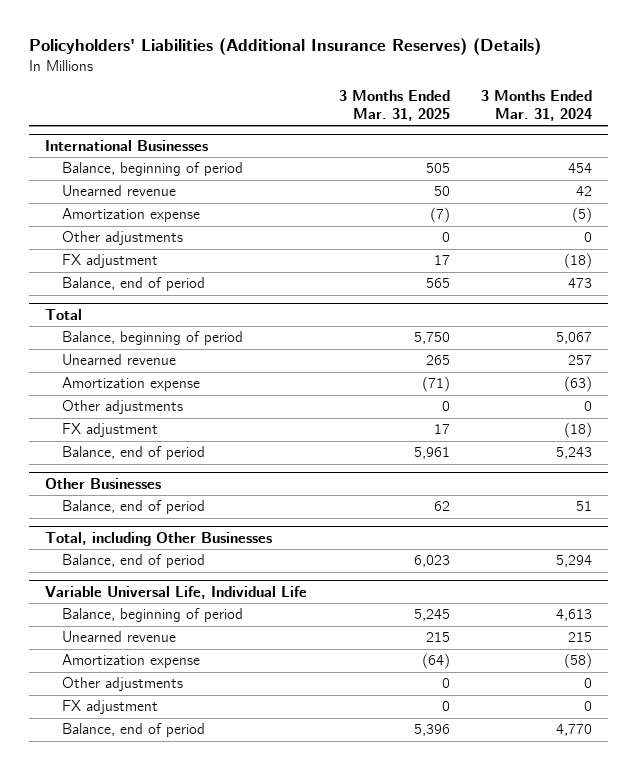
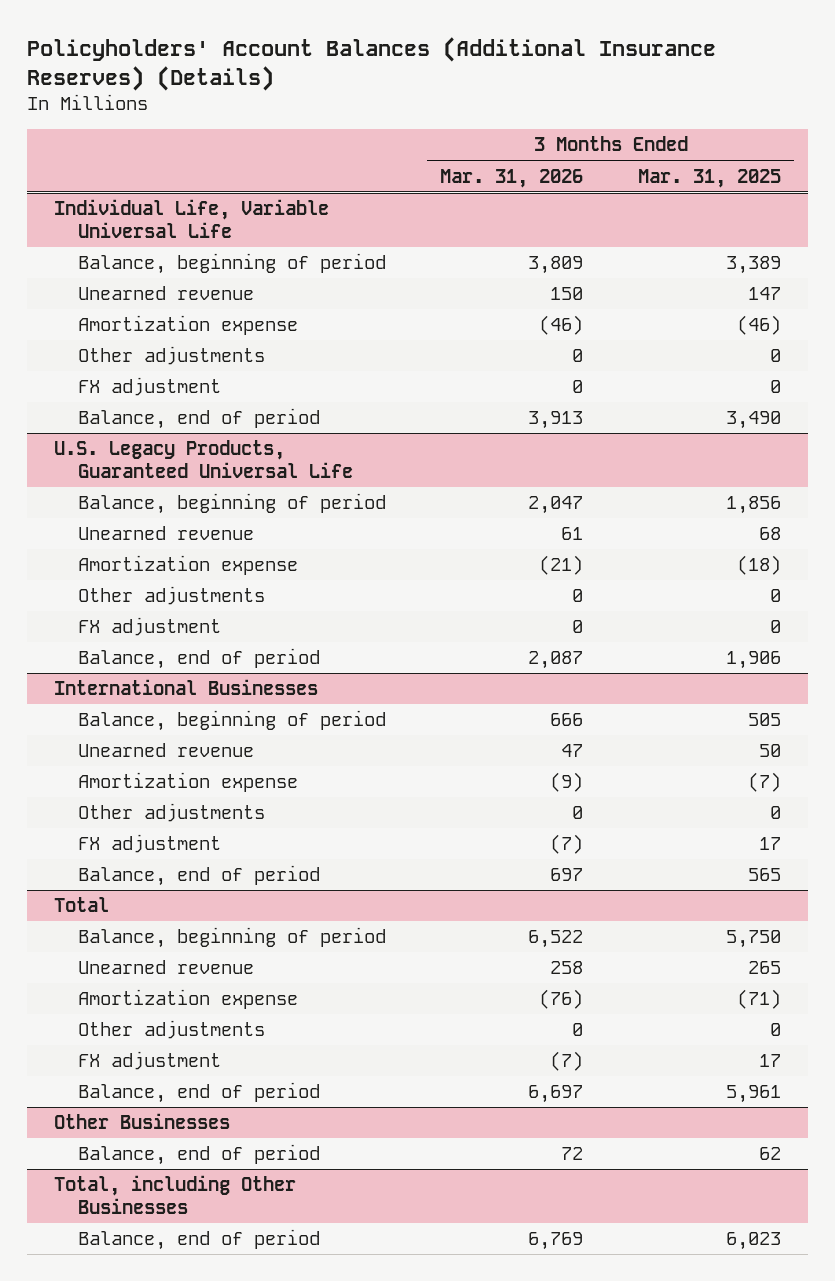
[29,38,542,56] Policyholders' Liabilities (Additional Insurance Reserves) (Details) -> [27,37,717,92] Policyholders' Account Balances (Additional Insurance Reserves) (Details)
[481,90,593,121] 3 Months Ended Mar. 31, 2024 -> none
none -> [440,168,584,188] Mar. 31, 2026
none -> [54,199,330,239] Individual Life, Variable Universal Life
none -> [78,253,387,275] Balance, beginning of period
none -> [78,286,255,301] Unearned revenue
none -> [78,315,299,336] Amortization expense
none -> [78,346,266,366] Other adjustments
none -> [78,377,222,397] FX adjustment
none -> [78,408,321,430] Balance, end of period
none -> [54,440,354,479] U.S. Legacy Products, Guaranteed Universal Life
none -> [78,493,387,515] Balance, beginning of period
none -> [78,526,255,541] Unearned revenue
none -> [78,555,299,576] Amortization expense
none -> [78,586,266,606] Other adjustments
none -> [78,617,222,637] FX adjustment
none -> [78,648,321,670] Balance, end of period
[45,586,308,600] Variable Universal Life, Individual Life -> none
[62,608,244,623] Balance, beginning of period -> none
[62,631,177,643] Unearned revenue -> none
[62,654,201,669] Amortization expense -> none
[62,677,184,692] Other adjustments -> none
[62,700,159,715] FX adjustment -> none
[62,723,206,738] Balance, end of period -> none

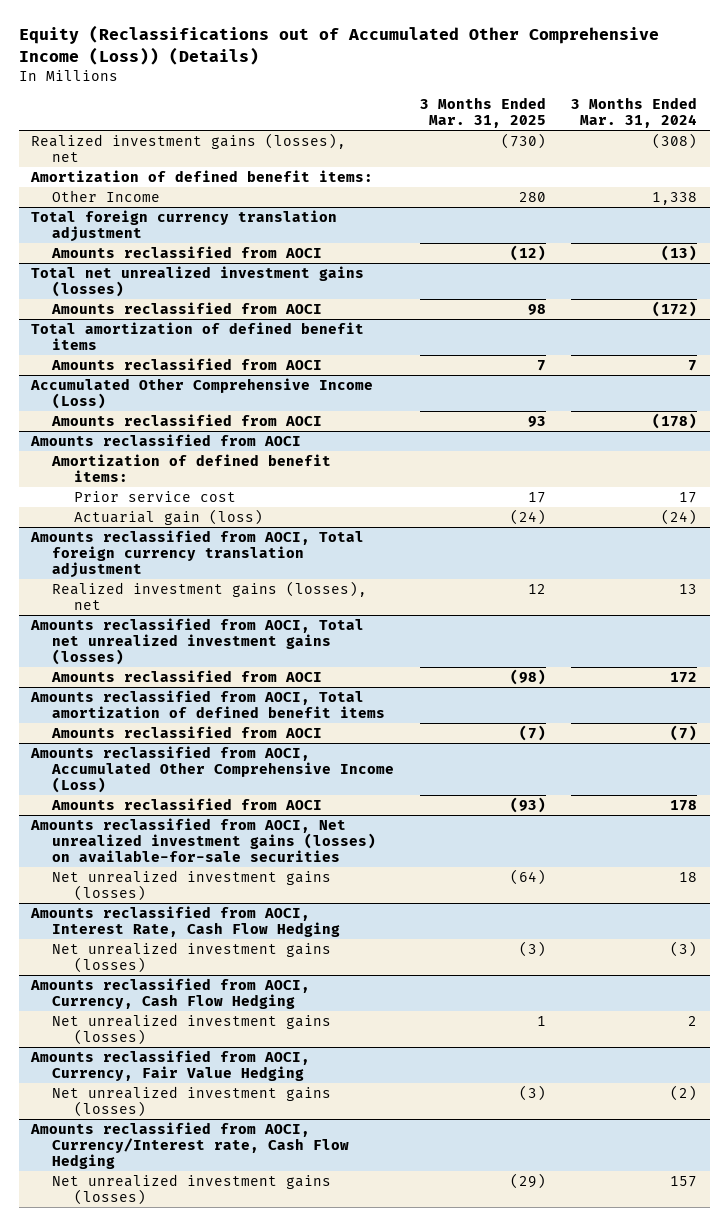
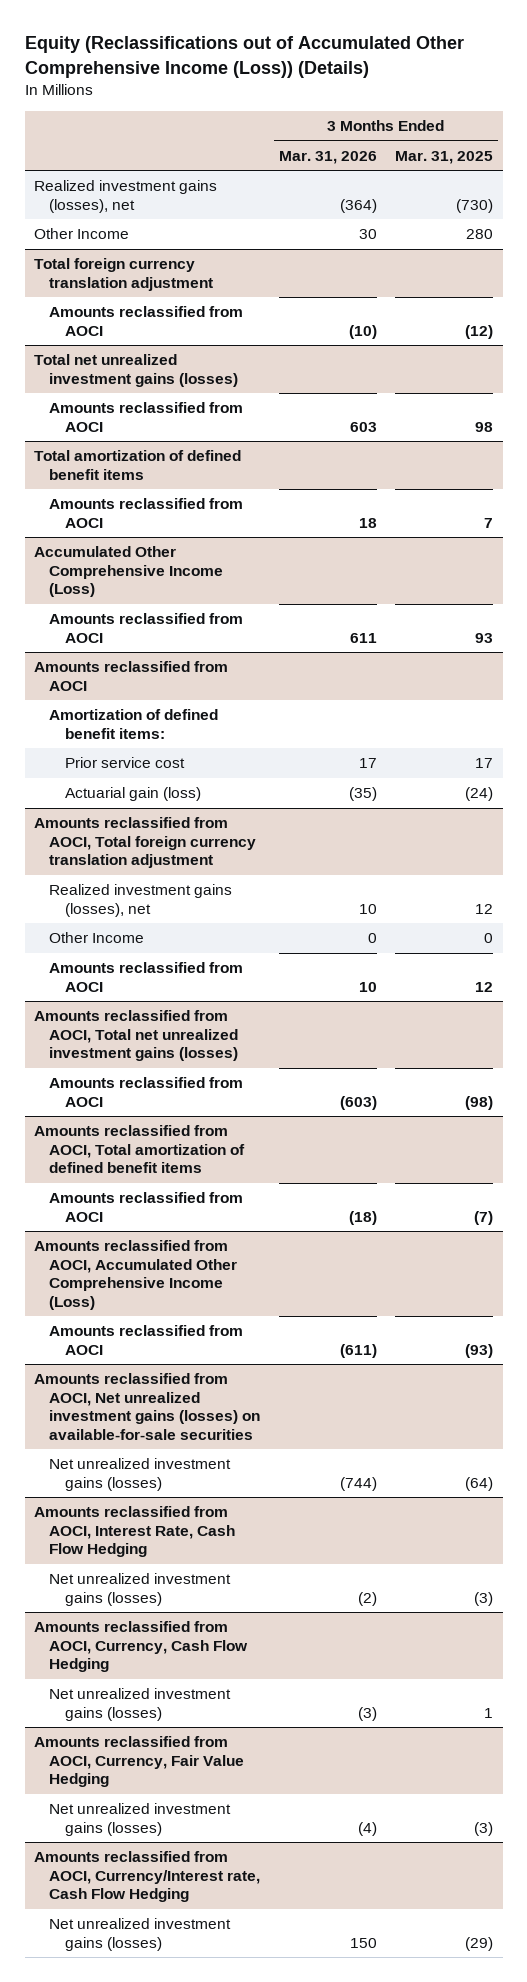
[571,97,698,129] 3 Months Ended Mar. 31, 2024 -> none
none -> [278,150,377,164] Mar. 31, 2026
[30,169,374,182] Amortization of defined benefit items: -> none
none -> [49,932,145,944] Other Income
none -> [49,962,244,992] Amounts reclassified from AOCI

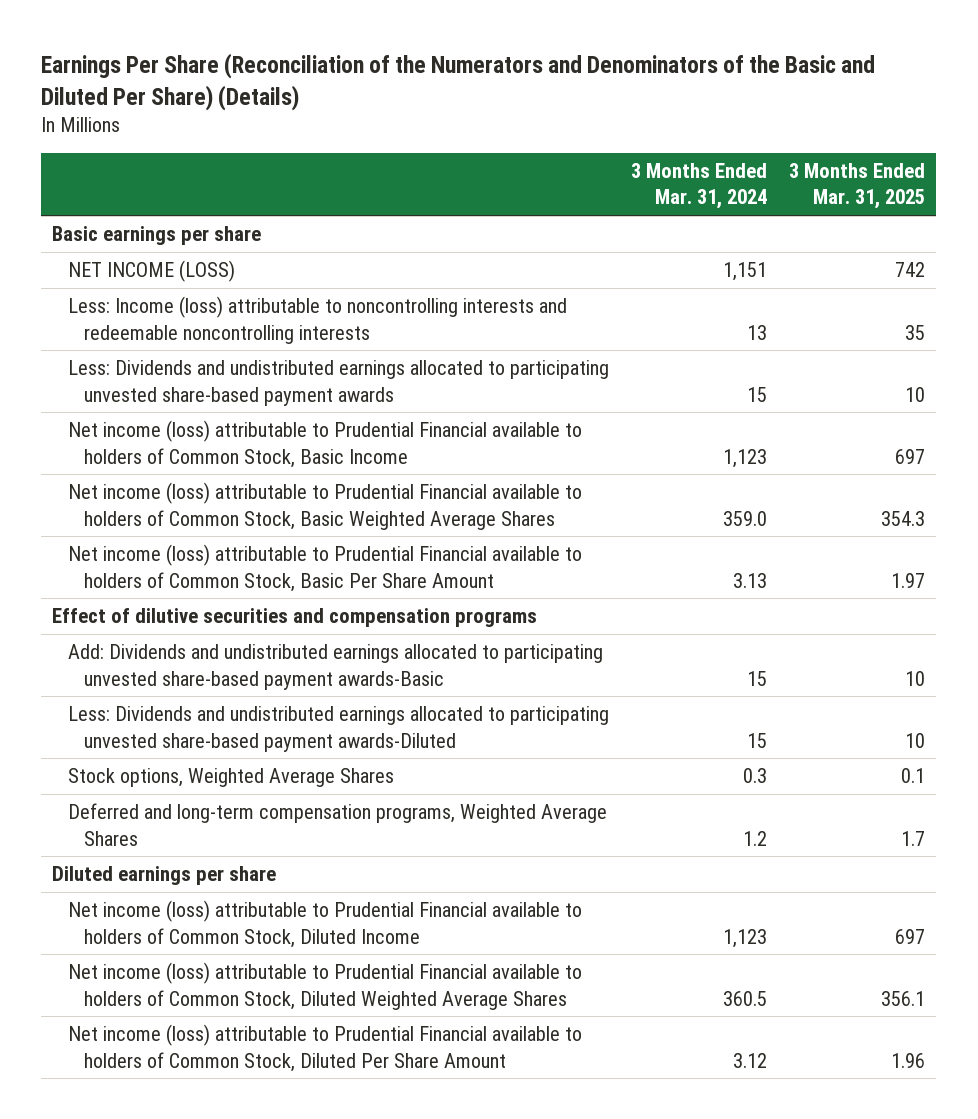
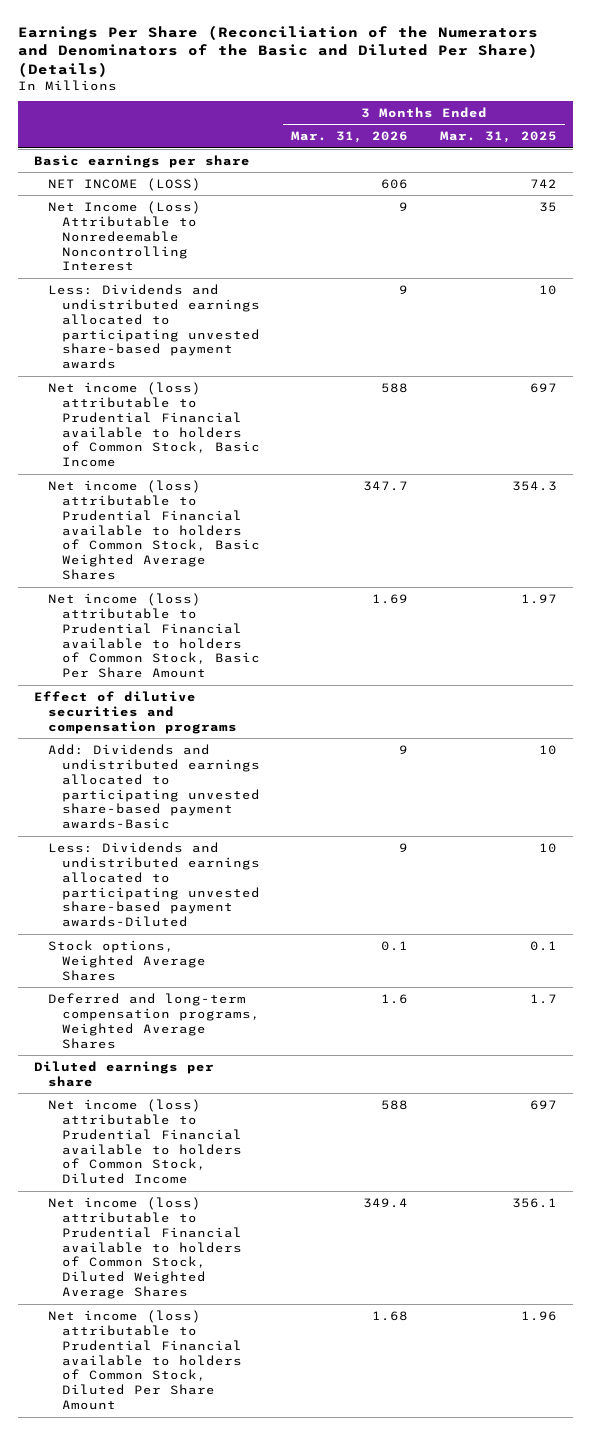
[631,163,768,210] 3 Months Ended Mar. 31, 2024 -> none
none -> [291,131,409,144] Mar. 31, 2026
[67,296,567,344] Less: Income (loss) attributable to noncontrolling interests and redeemable noncontrolling interests -> [47,200,201,272] Net Income (Loss) Attributable to Nonredeemable Noncontrolling Interest

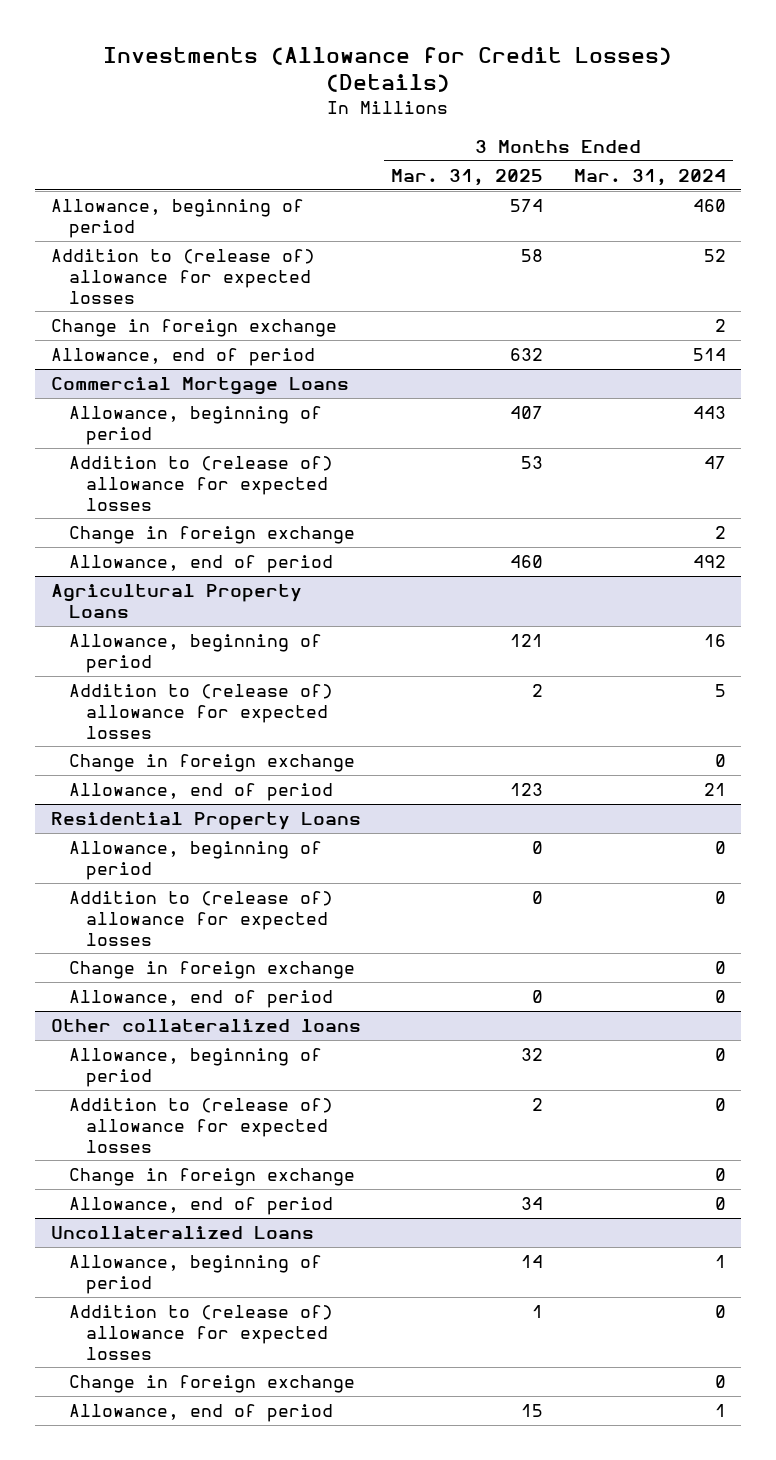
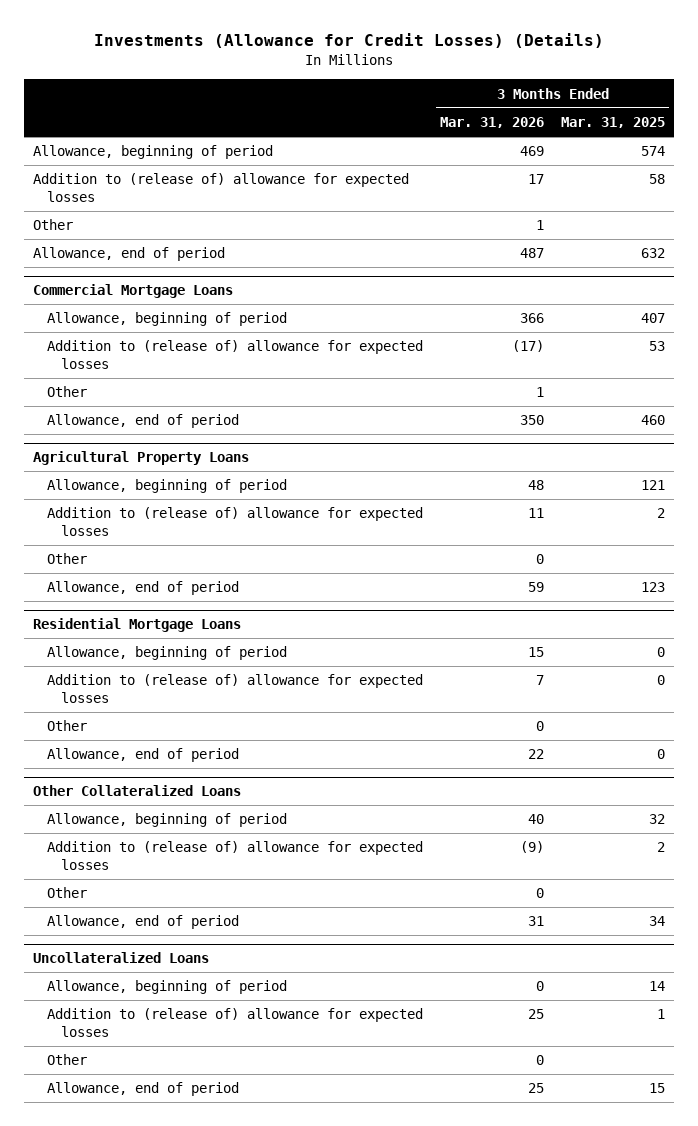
[573,169,726,187] Mar. 31, 2024 -> none
none -> [440,117,545,129] Mar. 31, 2026
[50,319,337,338] Change in foreign exchange -> [32,219,73,231] Other
[68,526,355,545] Change in foreign exchange -> [46,386,87,398] Other
[68,754,355,773] Change in foreign exchange -> [46,553,87,565] Other
[50,812,361,831] Residential Property Loans -> [32,618,241,633] Residential Mortgage Loans
[68,961,355,980] Change in foreign exchange -> [46,720,87,732] Other
[50,1019,361,1033] Other collateralized loans -> [32,785,241,797] Other Collateralized Loans
[68,1168,355,1187] Change in foreign exchange -> [46,887,87,899] Other
[68,1375,355,1394] Change in foreign exchange -> [46,1054,87,1066] Other

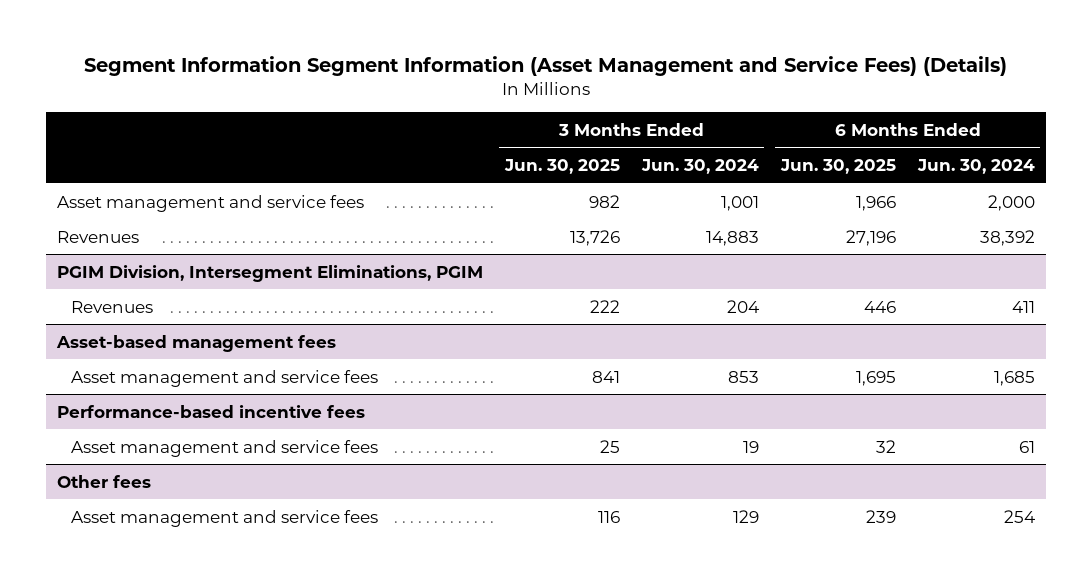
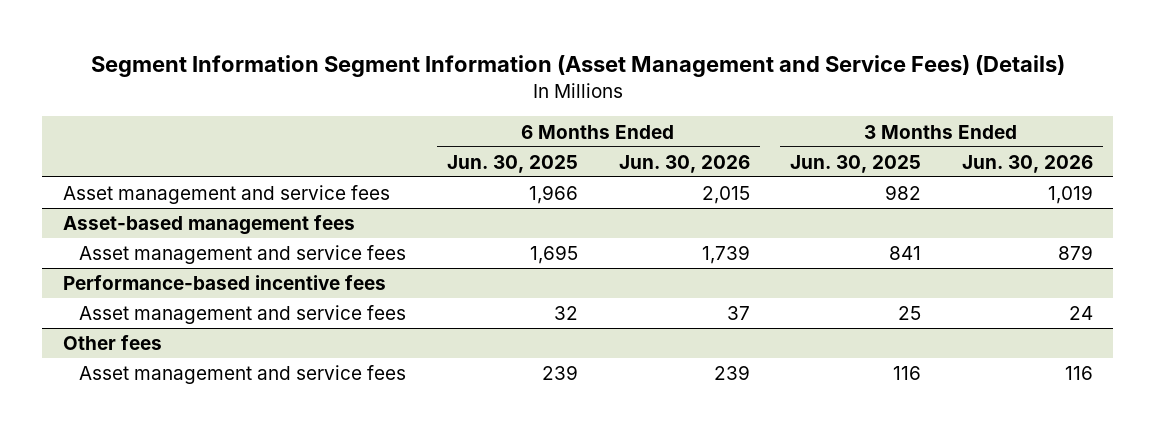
[640,159,759,175] Jun. 30, 2024 -> none
[916,159,1035,175] Jun. 30, 2024 -> none
none -> [618,154,750,173] Jun. 30, 2026
none -> [961,154,1093,173] Jun. 30, 2026
[56,230,139,243] Revenues -> none
[56,264,483,282] PGIM Division, Intersegment Eliminations, PGIM -> none
[71,300,154,313] Revenues -> none

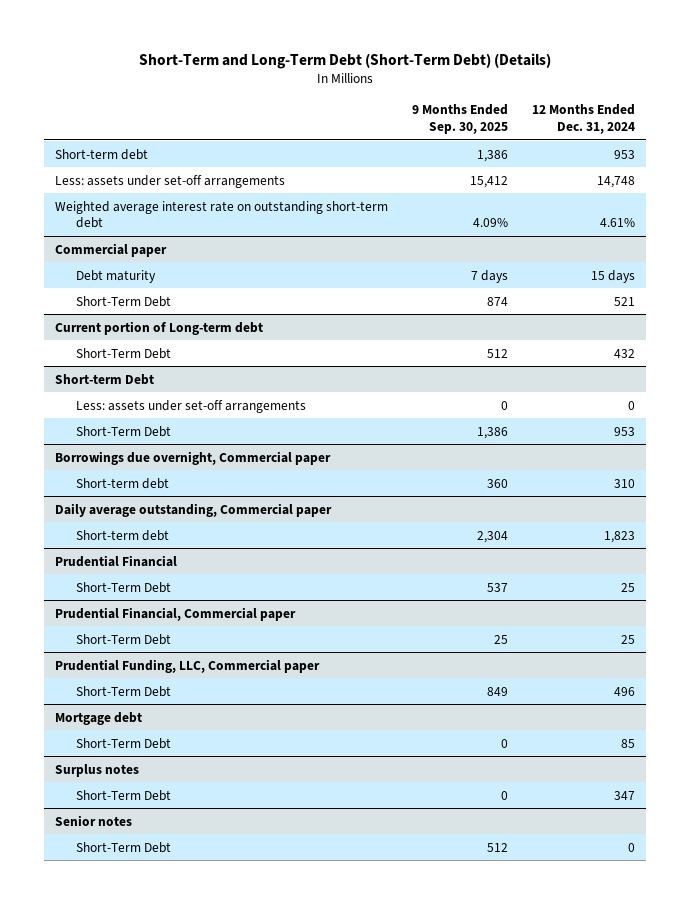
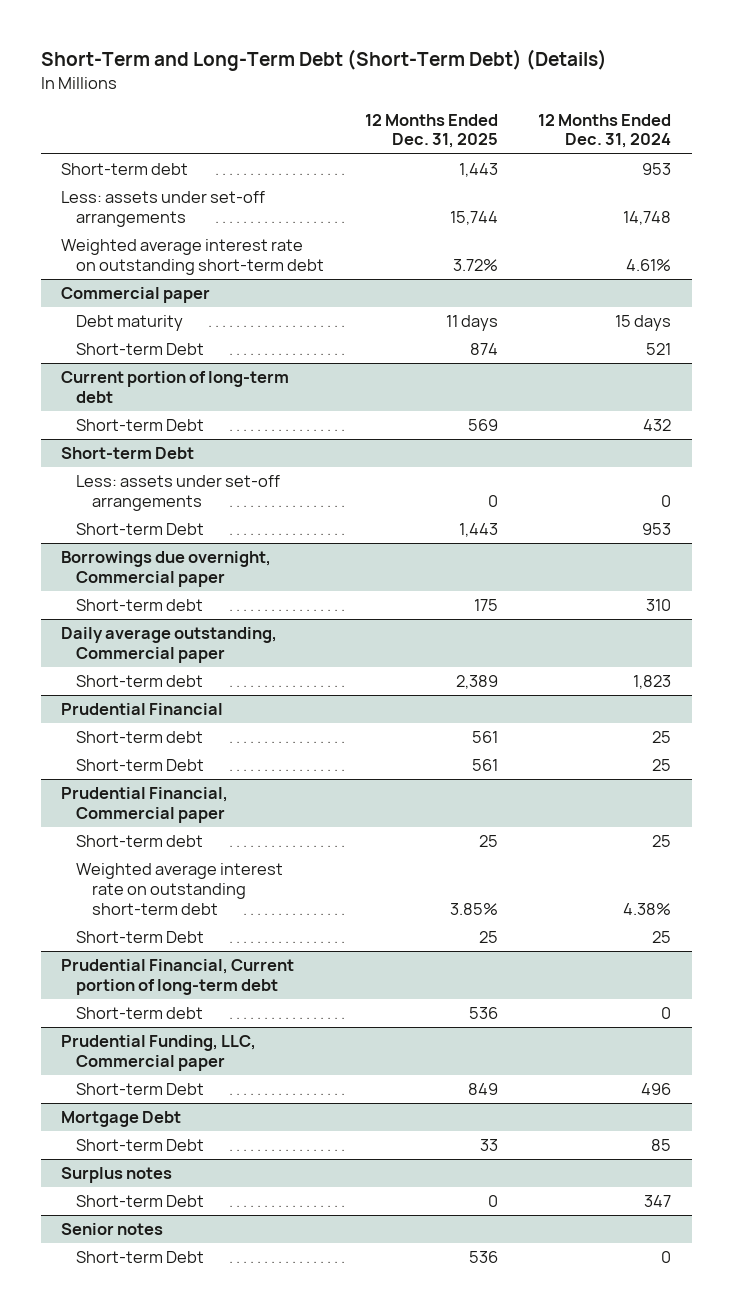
[411,104,508,135] 9 Months Ended Sep. 30, 2025 -> none
none -> [364,113,498,149] 12 Months Ended Dec. 31, 2025
[76,295,172,307] Short-Term Debt -> [76,343,205,356] Short-term Debt
[55,320,264,335] Current portion of Long-term debt -> [60,371,289,403] Current portion of long-term debt
[76,347,172,359] Short-Term Debt -> [76,419,205,432] Short-term Debt
[76,425,172,437] Short-Term Debt -> [76,523,205,536] Short-term Debt
none -> [76,731,204,744] Short-term debt
[76,581,172,593] Short-Term Debt -> [76,759,205,772] Short-term Debt
none -> [76,835,204,848] Short-term debt
none -> [76,863,284,915] Weighted average interest rate on outstanding short-term debt
[76,633,172,645] Short-Term Debt -> [76,931,205,944] Short-term Debt
none -> [60,959,294,995] Prudential Financial, Current portion of long-term debt
none -> [76,1007,204,1020] Short-term debt
[76,685,172,697] Short-Term Debt -> [76,1083,205,1096] Short-term Debt
[55,711,143,725] Mortgage debt -> [60,1111,181,1128] Mortgage Debt
[76,737,172,749] Short-Term Debt -> [76,1139,205,1152] Short-term Debt
[76,789,172,801] Short-Term Debt -> [76,1195,205,1208] Short-term Debt
[76,841,172,853] Short-Term Debt -> [76,1251,205,1264] Short-term Debt

